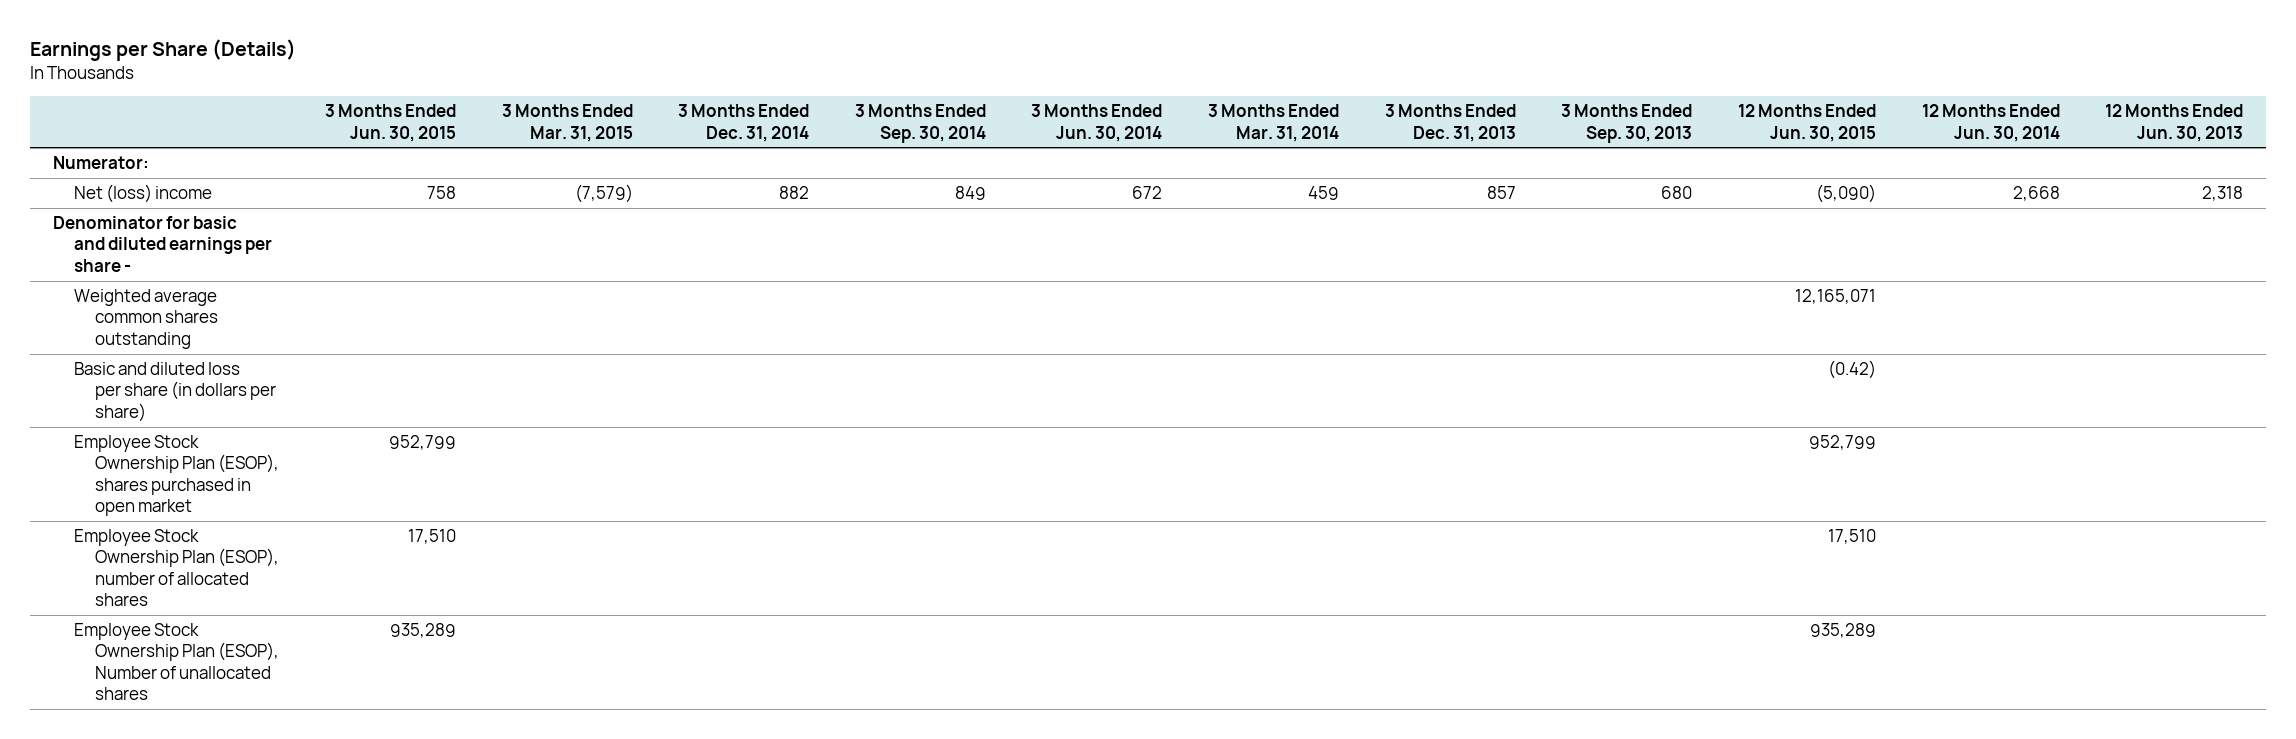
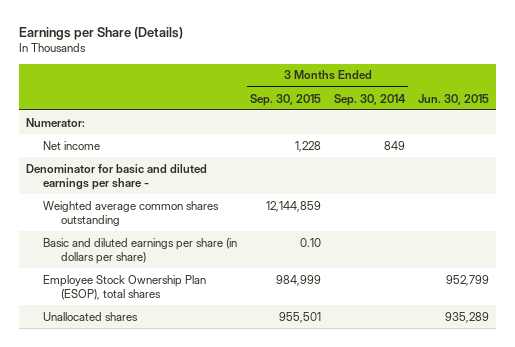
[325,104,457,142] 3 Months Ended Jun. 30, 2015 -> none
[501,104,633,142] 3 Months Ended Mar. 31, 2015 -> none
[678,104,810,142] 3 Months Ended Dec. 31, 2014 -> none
[1031,104,1163,142] 3 Months Ended Jun. 30, 2014 -> none
[1208,104,1340,142] 3 Months Ended Mar. 31, 2014 -> none
[1384,104,1516,142] 3 Months Ended Dec. 31, 2013 -> none
[1561,104,1693,143] 3 Months Ended Sep. 30, 2013 -> none
[1737,104,1876,142] 12 Months Ended Jun. 30, 2015 -> none
[1921,104,2060,142] 12 Months Ended Jun. 30, 2014 -> none
[2105,104,2244,142] 12 Months Ended Jun. 30, 2013 -> none
none -> [250,93,322,106] Sep. 30, 2015
none -> [418,93,490,105] Jun. 30, 2015
[74,184,213,204] Net (loss) income -> [43,140,101,150] Net income
[74,529,280,606] Employee Stock Ownership Plan (ESOP), number of allocated shares -> none
[74,362,277,422] Basic and diluted loss per share (in dollars per share) -> [43,237,238,265] Basic and diluted earnings per share (in dollars per share)
[74,435,280,516] Employee Stock Ownership Plan (ESOP), shares purchased in open market -> [43,274,207,301] Employee Stock Ownership Plan (ESOP), total shares
[74,623,280,700] Employee Stock Ownership Plan (ESOP), Number of unallocated shares -> [43,311,139,321] Unallocated shares

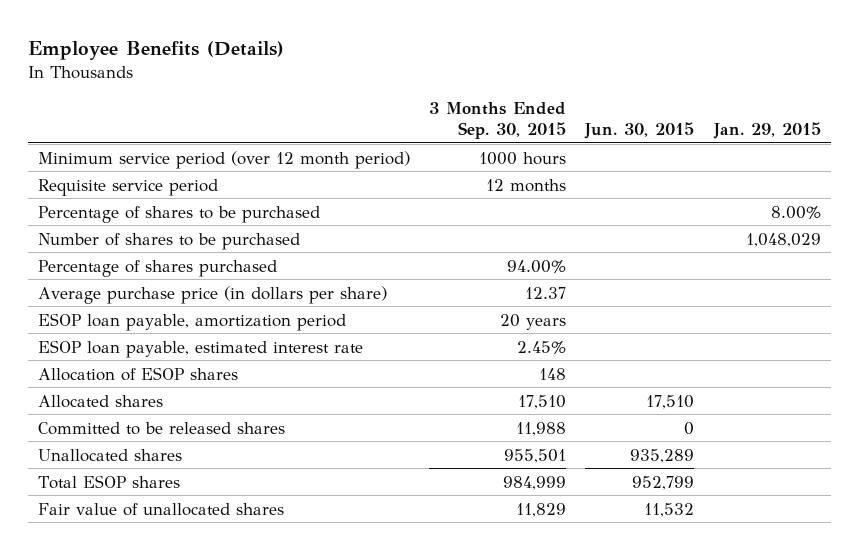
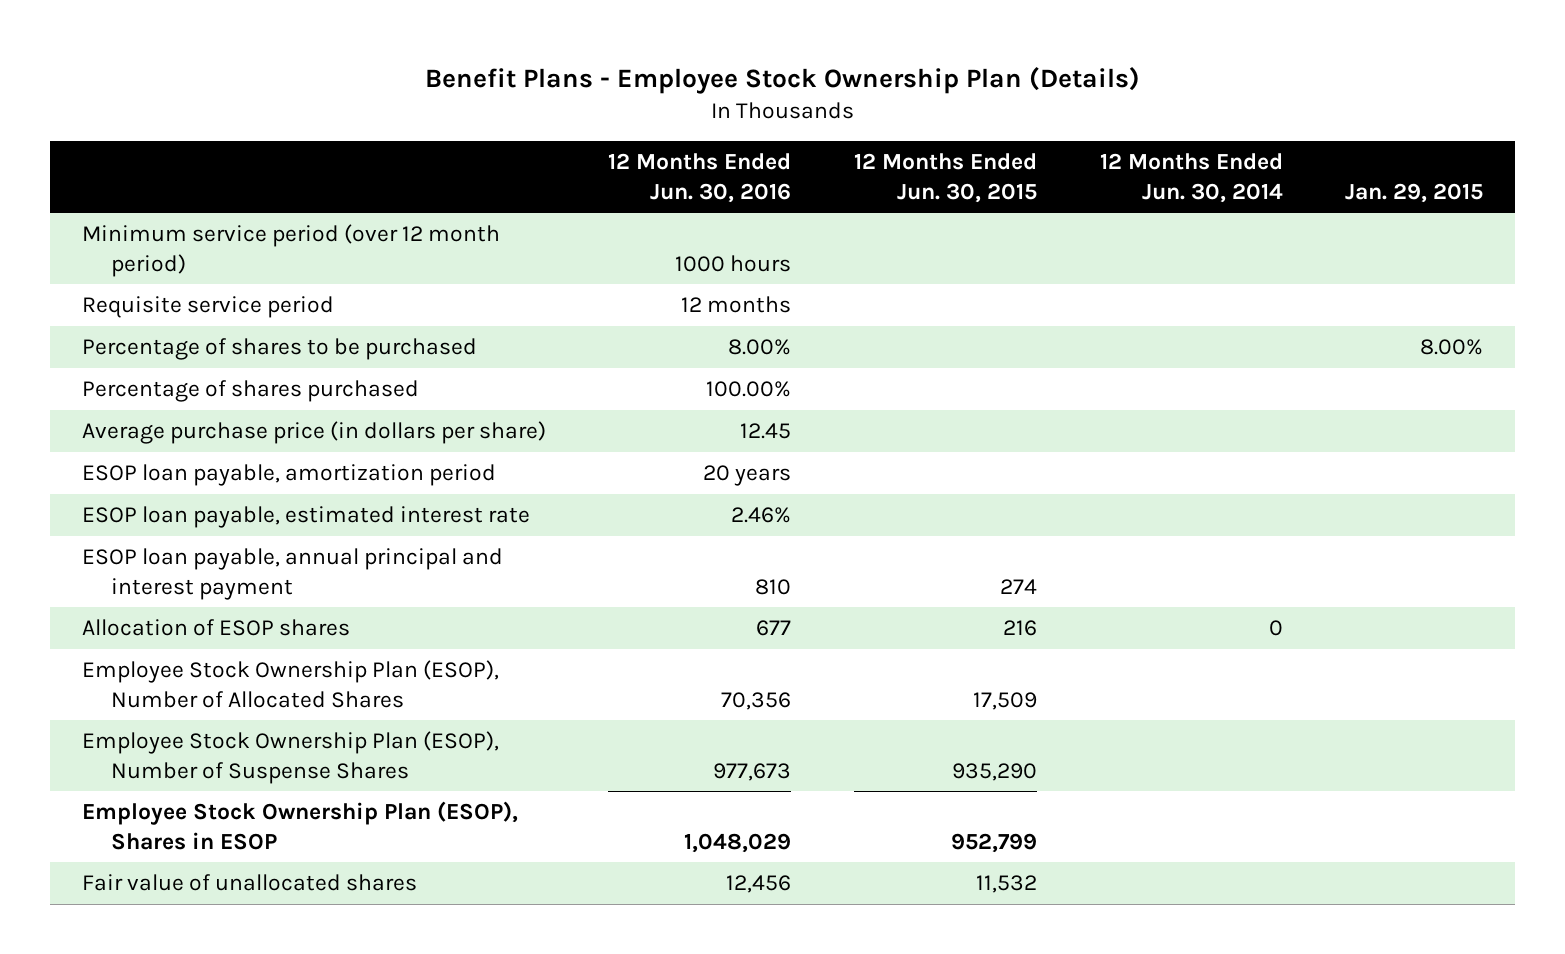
[28,40,285,60] Employee Benefits (Details) -> [424,66,1140,94] Benefit Plans - Employee Stock Ownership Plan (Details)
[429,102,567,140] 3 Months Ended Sep. 30, 2015 -> none
[584,122,695,140] Jun. 30, 2015 -> none
none -> [608,153,792,203] 12 Months Ended Jun. 30, 2016
none -> [854,153,1038,203] 12 Months Ended Jun. 30, 2015
none -> [1099,153,1283,203] 12 Months Ended Jun. 30, 2014
[37,232,300,250] Number of shares to be purchased -> none
none -> [81,548,503,600] ESOP loan payable, annual principal and interest payment
[37,421,285,435] Committed to be released shares -> none
[37,394,163,408] Allocated shares -> [81,660,499,708] Employee Stock Ownership Plan (ESOP), Number of Allocated Shares
[37,448,182,462] Unallocated shares -> [81,731,499,784] Employee Stock Ownership Plan (ESOP), Number of Suspense Shares
[37,474,180,489] Total ESOP shares -> [81,801,518,850] Employee Stock Ownership Plan (ESOP), Shares in ESOP

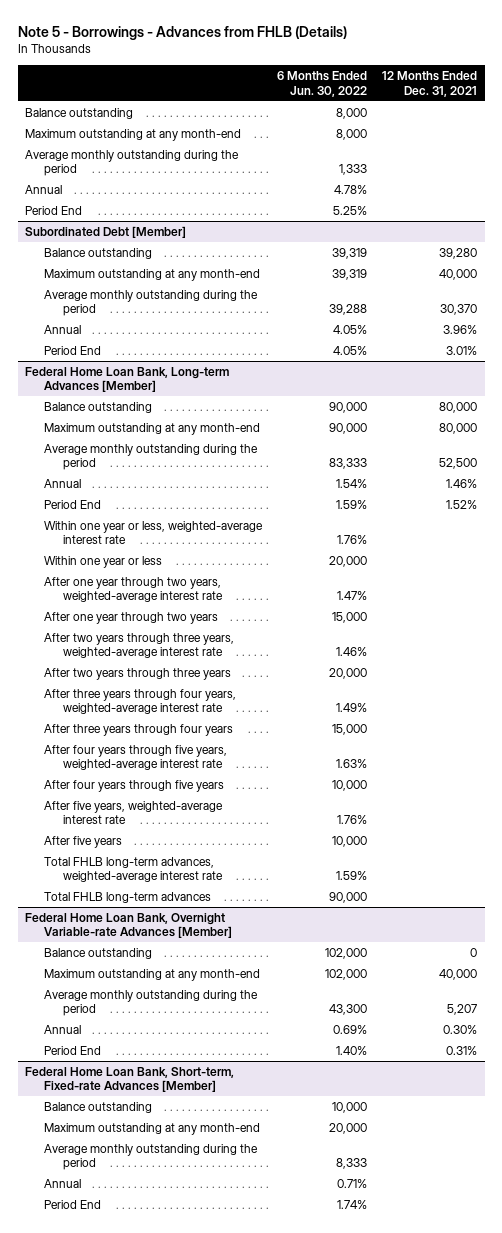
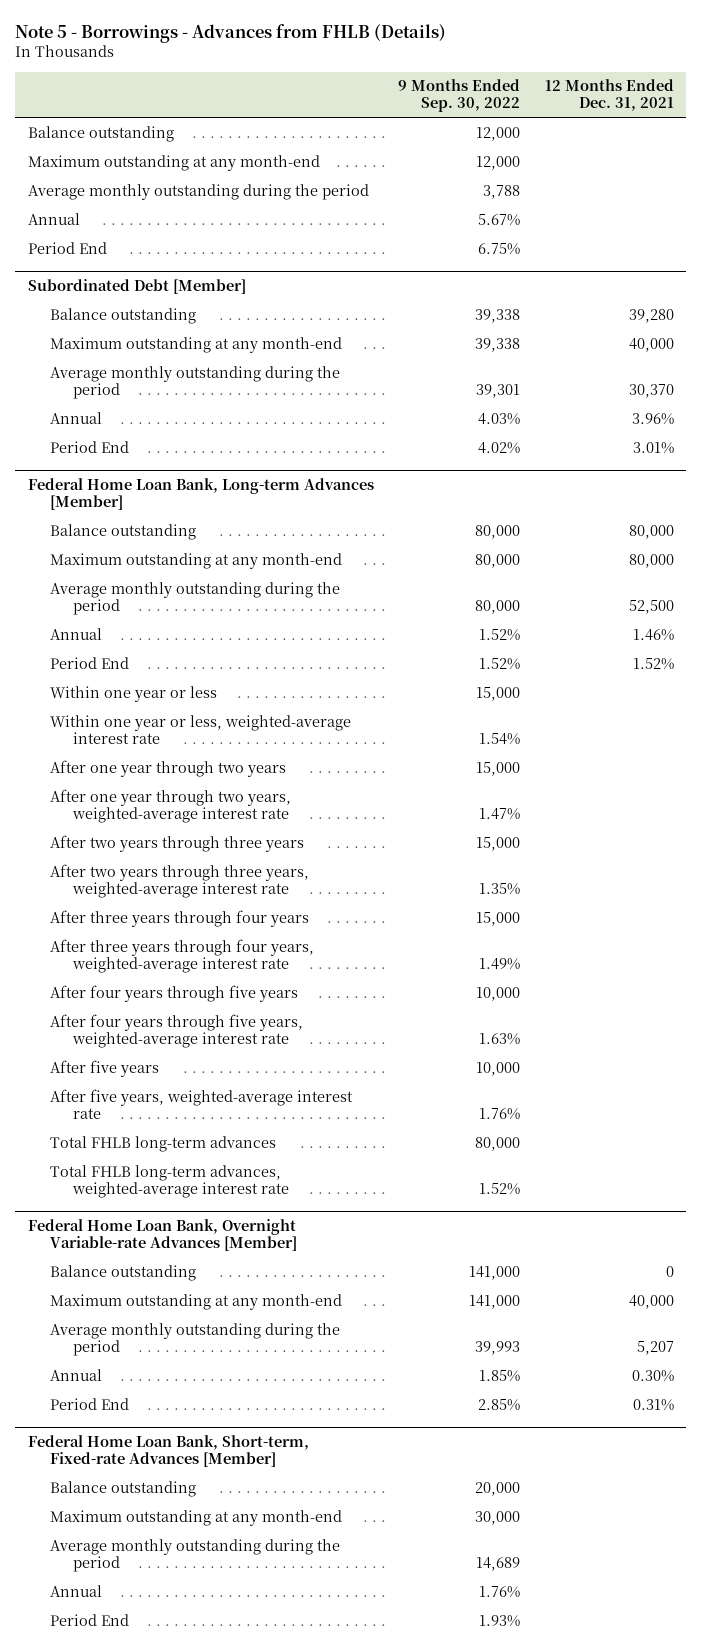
[276,71,367,97] 6 Months Ended Jun. 30, 2022 -> none
none -> [398,79,521,113] 9 Months Ended Sep. 30, 2022
[43,520,263,545] Within one year or less, weighted-average interest rate -> [50,714,352,744] Within one year or less, weighted-average interest rate
[43,576,223,603] After one year through two years, weighted-average interest rate -> [50,788,292,823] After one year through two years, weighted-average interest rate
[43,632,234,659] After two years through three years, weighted-average interest rate -> [50,863,310,898] After two years through three years, weighted-average interest rate
[43,688,236,715] After three years through four years, weighted-average interest rate -> [50,938,315,973] After three years through four years, weighted-average interest rate
[43,744,227,771] After four years through five years, weighted-average interest rate -> [50,1013,304,1048] After four years through five years, weighted-average interest rate
[43,800,223,825] After five years, weighted-average interest rate -> [50,1088,354,1119] After five years, weighted-average interest rate
[43,856,223,883] Total FHLB long-term advances, weighted-average interest rate -> [50,1164,289,1198] Total FHLB long-term advances, weighted-average interest rate

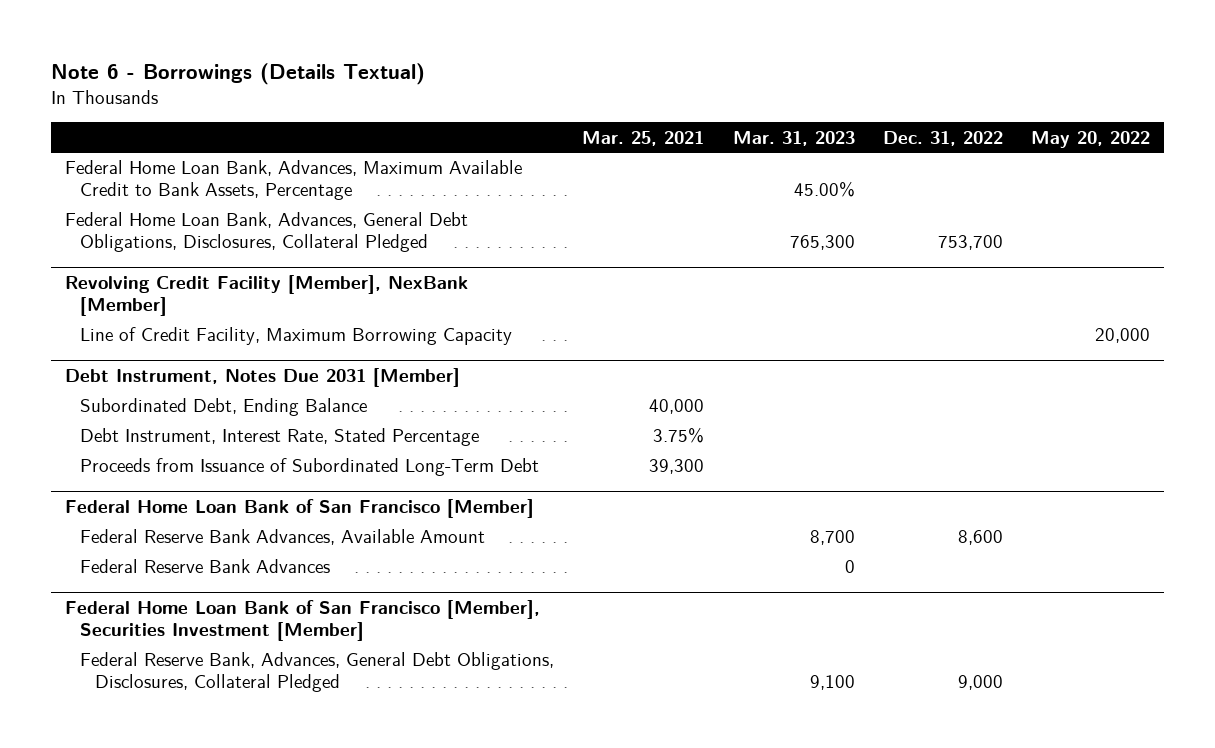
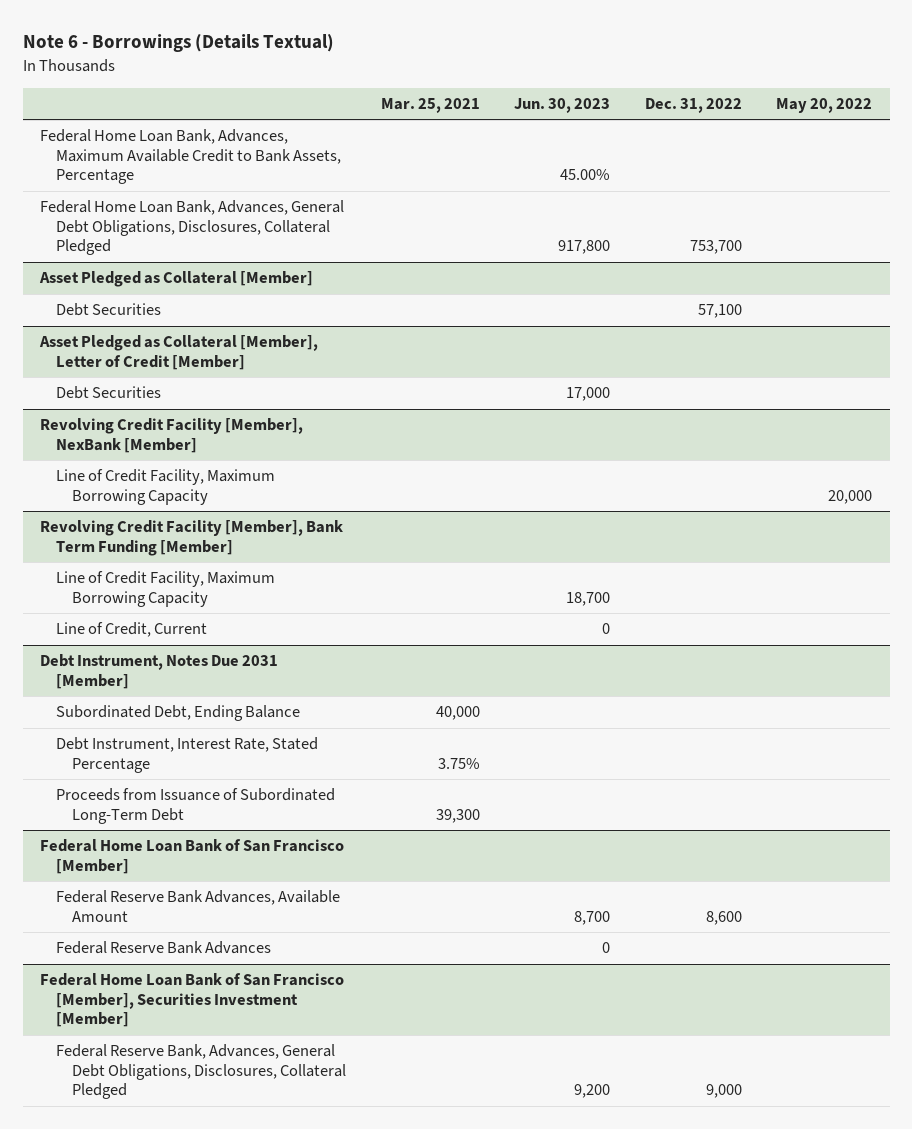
[732,130,855,146] Mar. 31, 2023 -> none
none -> [514,98,611,114] Jun. 30, 2023
none -> [38,271,313,288] Asset Pledged as Collateral [Member]
none -> [55,303,161,317] Debt Securities
none -> [38,335,318,370] Asset Pledged as Collateral [Member], Letter of Credit [Member]
none -> [55,386,161,400] Debt Securities
none -> [39,520,343,556] Revolving Credit Facility [Member], Bank Term Funding [Member]
none -> [55,571,275,607] Line of Credit Facility, Maximum Borrowing Capacity
none -> [55,622,207,638] Line of Credit, Current

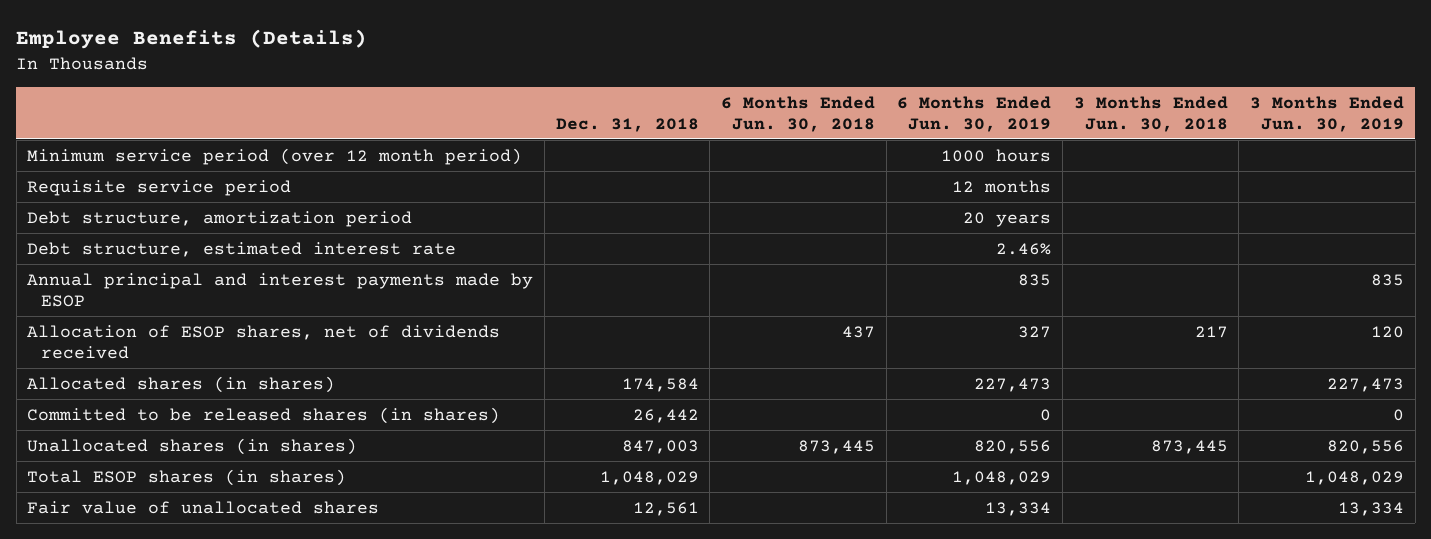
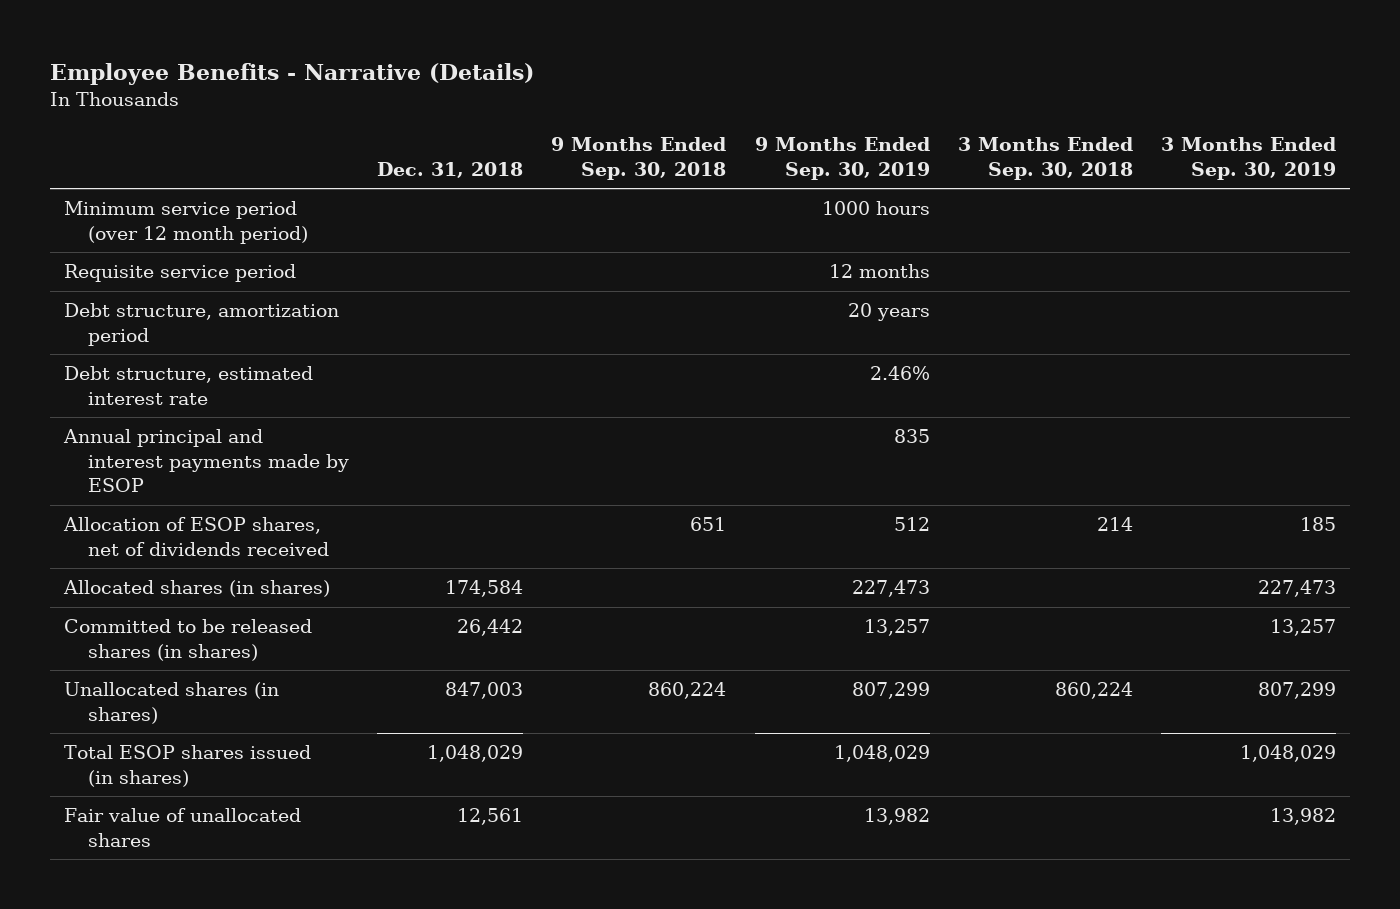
[16,29,368,50] Employee Benefits (Details) -> [50,62,535,85] Employee Benefits - Narrative (Details)
[720,95,875,132] 6 Months Ended Jun. 30, 2018 -> none
[897,95,1052,132] 6 Months Ended Jun. 30, 2019 -> none
[1073,95,1228,132] 3 Months Ended Jun. 30, 2018 -> none
[1249,95,1404,132] 3 Months Ended Jun. 30, 2019 -> none
none -> [551,137,727,180] 9 Months Ended Sep. 30, 2018
none -> [754,137,930,180] 9 Months Ended Sep. 30, 2019
none -> [957,137,1133,180] 3 Months Ended Sep. 30, 2018
none -> [1161,137,1337,180] 3 Months Ended Sep. 30, 2019
[27,468,347,486] Total ESOP shares (in shares) -> [64,745,312,787] Total ESOP shares issued (in shares)

